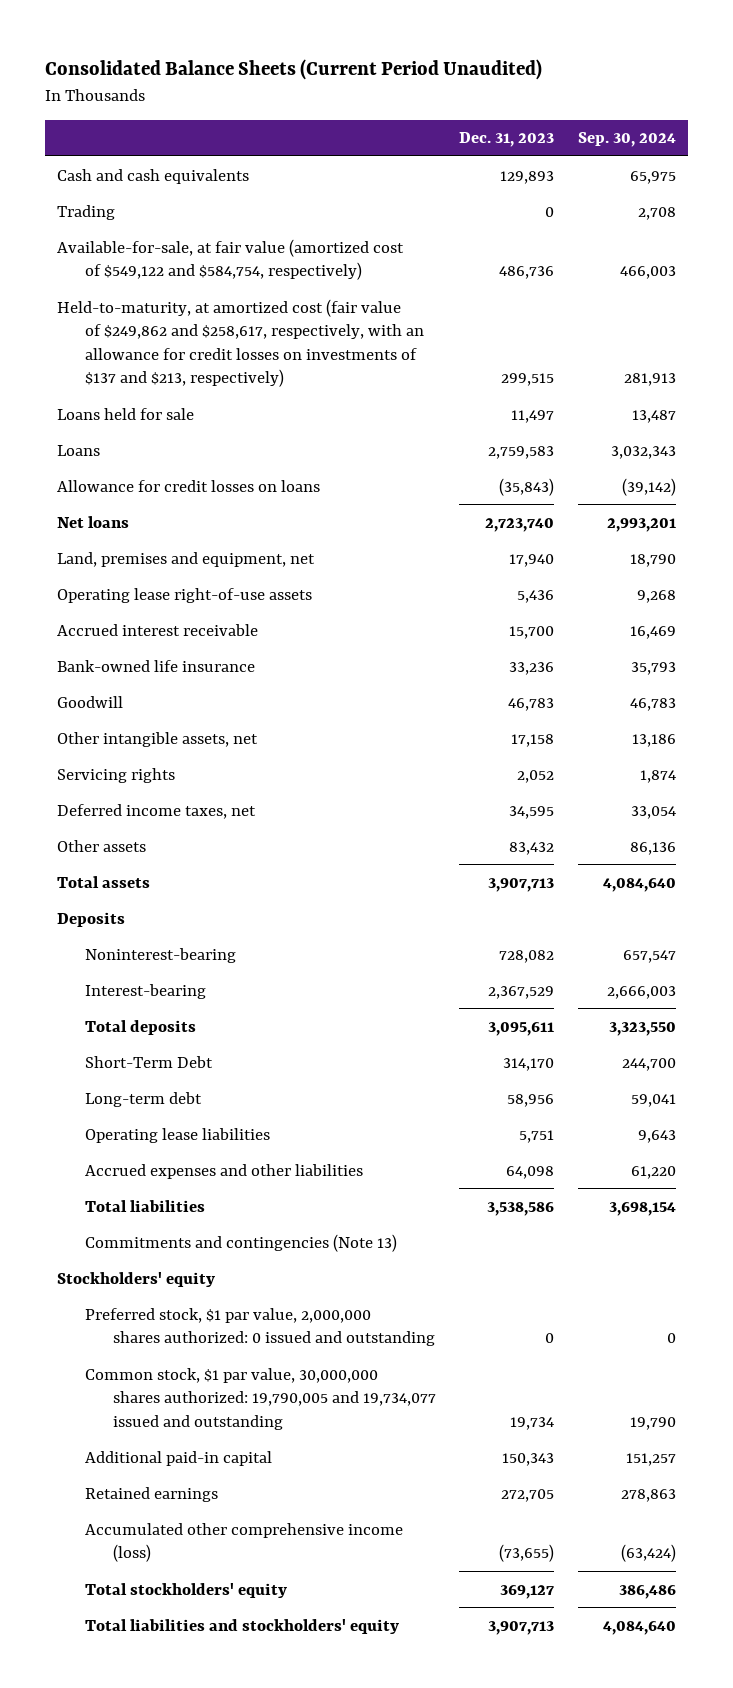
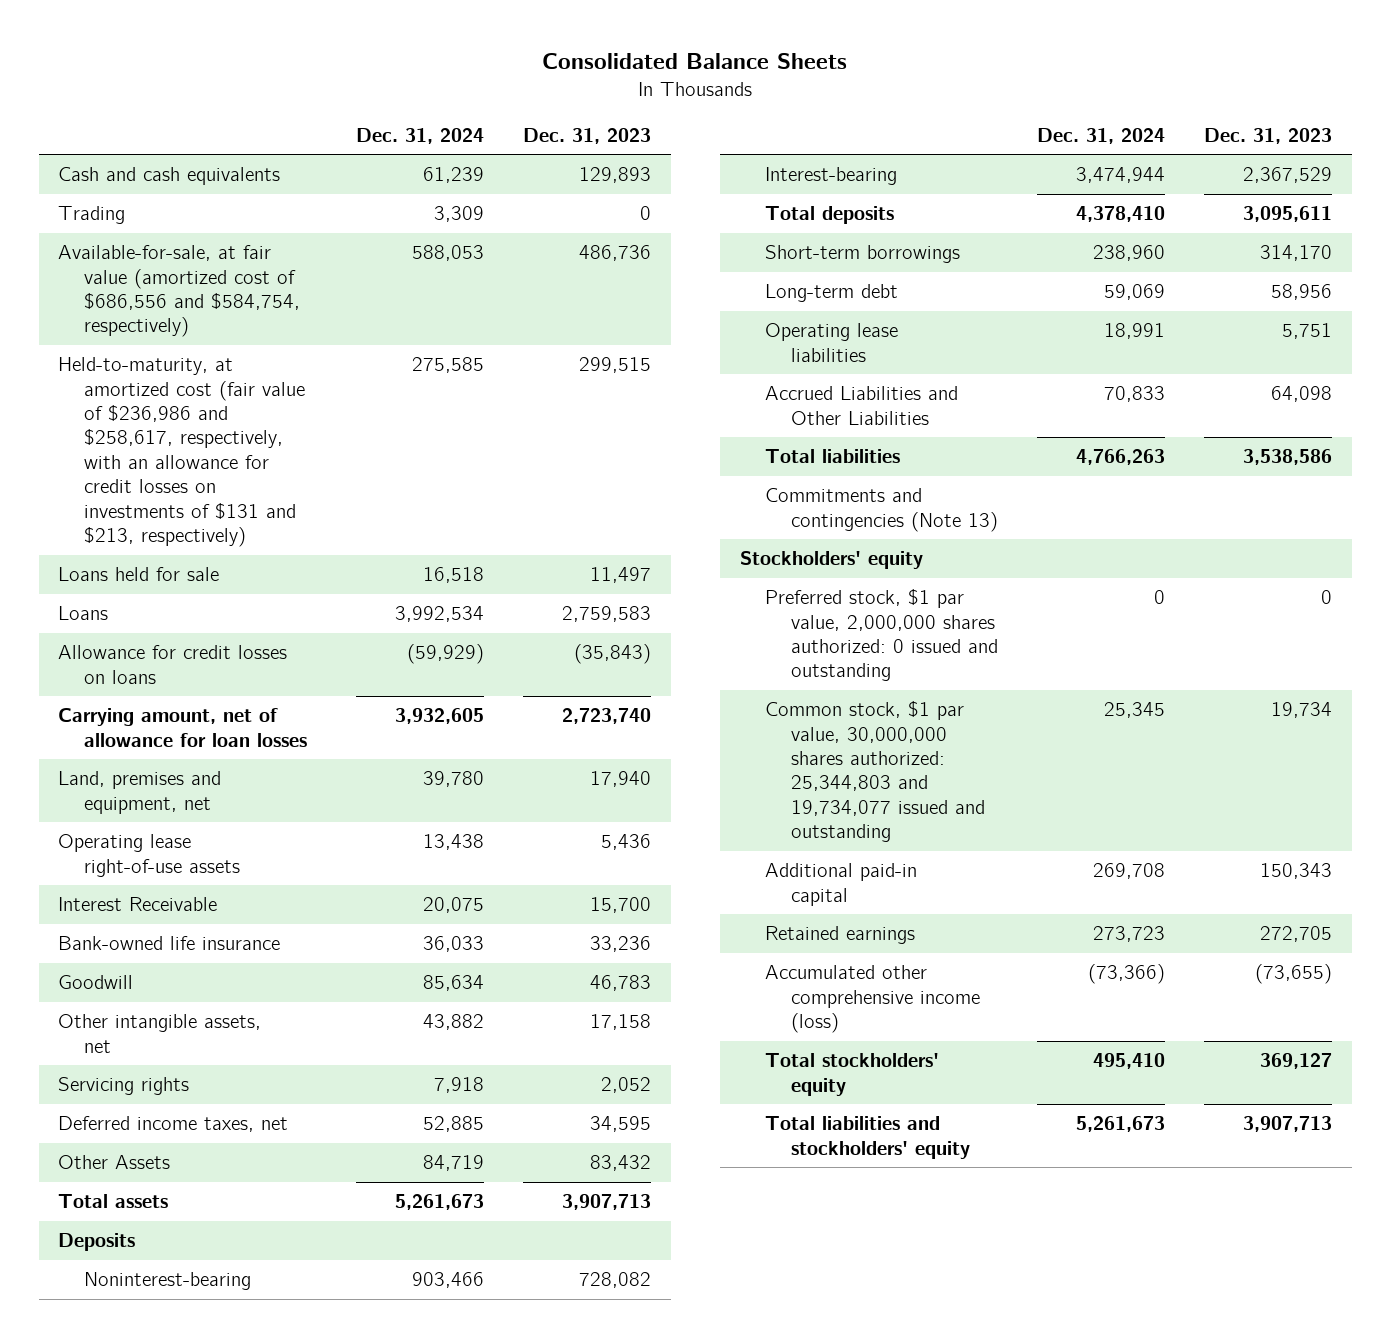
[45,58,543,80] Consolidated Balance Sheets (Current Period Unaudited) -> [542,53,848,70] Consolidated Balance Sheets
[577,132,676,148] Sep. 30, 2024 -> none
none -> [355,127,484,144] Dec. 31, 2024
[56,238,404,281] Available-for-sale, at fair value (amortized cost of $549,122 and $584,754, respectively) -> [58,245,300,338] Available-for-sale, at fair value (amortized cost of $686,556 and $584,754, respectively)
[56,298,424,388] Held-to-maturity, at amortized cost (fair value of $249,862 and $258,617, respectively, with an allowance for credit losses on investments of $137 and $213, respectively) -> [58,357,305,548] Held-to-maturity, at amortized cost (fair value of $236,986 and $258,617, respectively, with an allowance for credit losses on investments of $131 and $213, respectively)
[56,515,129,528] Net loans -> [58,708,307,747] Carrying amount, net of allowance for loan losses
[56,623,258,636] Accrued interest receivable -> [58,897,218,912] Interest Receivable
[56,839,146,852] Other assets -> [58,1155,171,1170] Other Assets
[84,1055,213,1068] Short-Term Debt -> [765,245,961,264] Short-term borrowings
[84,1163,363,1179] Accrued expenses and other liabilities -> [765,386,959,425] Accrued Liabilities and Other Liabilities
[84,1367,436,1430] Common stock, $1 par value, 30,000,000 shares authorized: 19,790,005 and 19,734,077 issued and outstanding -> [765,701,985,843] Common stock, $1 par value, 30,000,000 shares authorized: 25,344,803 and 19,734,077 issued and outstanding

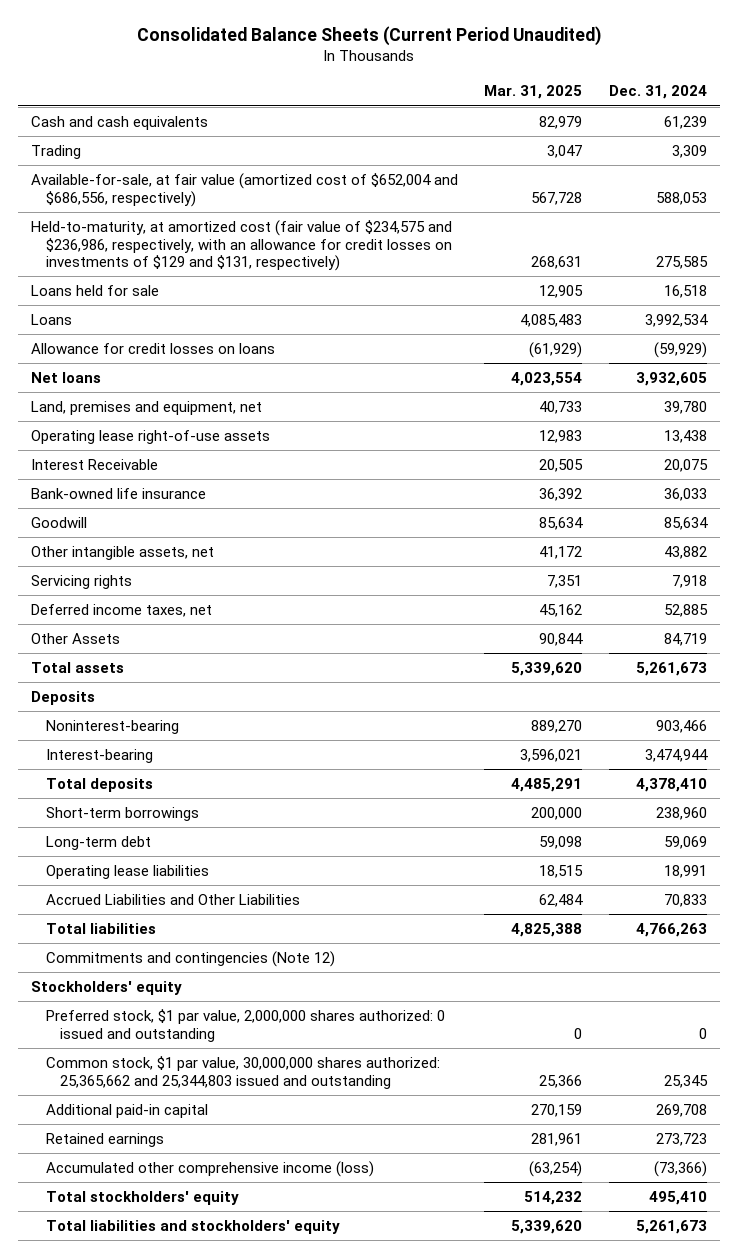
[542,53,848,70] Consolidated Balance Sheets -> [136,26,601,47] Consolidated Balance Sheets (Current Period Unaudited)
[523,127,652,144] Dec. 31, 2023 -> none
none -> [484,85,583,100] Mar. 31, 2025
[58,245,300,338] Available-for-sale, at fair value (amortized cost of $686,556 and $584,754, respectively) -> [30,172,458,207] Available-for-sale, at fair value (amortized cost of $652,004 and $686,556, respectively)
[58,357,305,548] Held-to-maturity, at amortized cost (fair value of $236,986 and $258,617, respectively, with an allowance for credit losses on investments of $131 and $213, respectively) -> [30,219,452,272] Held-to-maturity, at amortized cost (fair value of $234,575 and $236,986, respectively, with an allowance for credit losses on investments of $129 and $131, respectively)
[58,708,307,747] Carrying amount, net of allowance for loan losses -> [30,371,101,383] Net loans
[765,488,998,532] Commitments and contingencies (Note 13) -> [45,950,335,967] Commitments and contingencies (Note 12)
[765,701,985,843] Common stock, $1 par value, 30,000,000 shares authorized: 25,344,803 and 19,734,077 issued and outstanding -> [45,1055,440,1089] Common stock, $1 par value, 30,000,000 shares authorized: 25,365,662 and 25,344,803 issued and outstanding

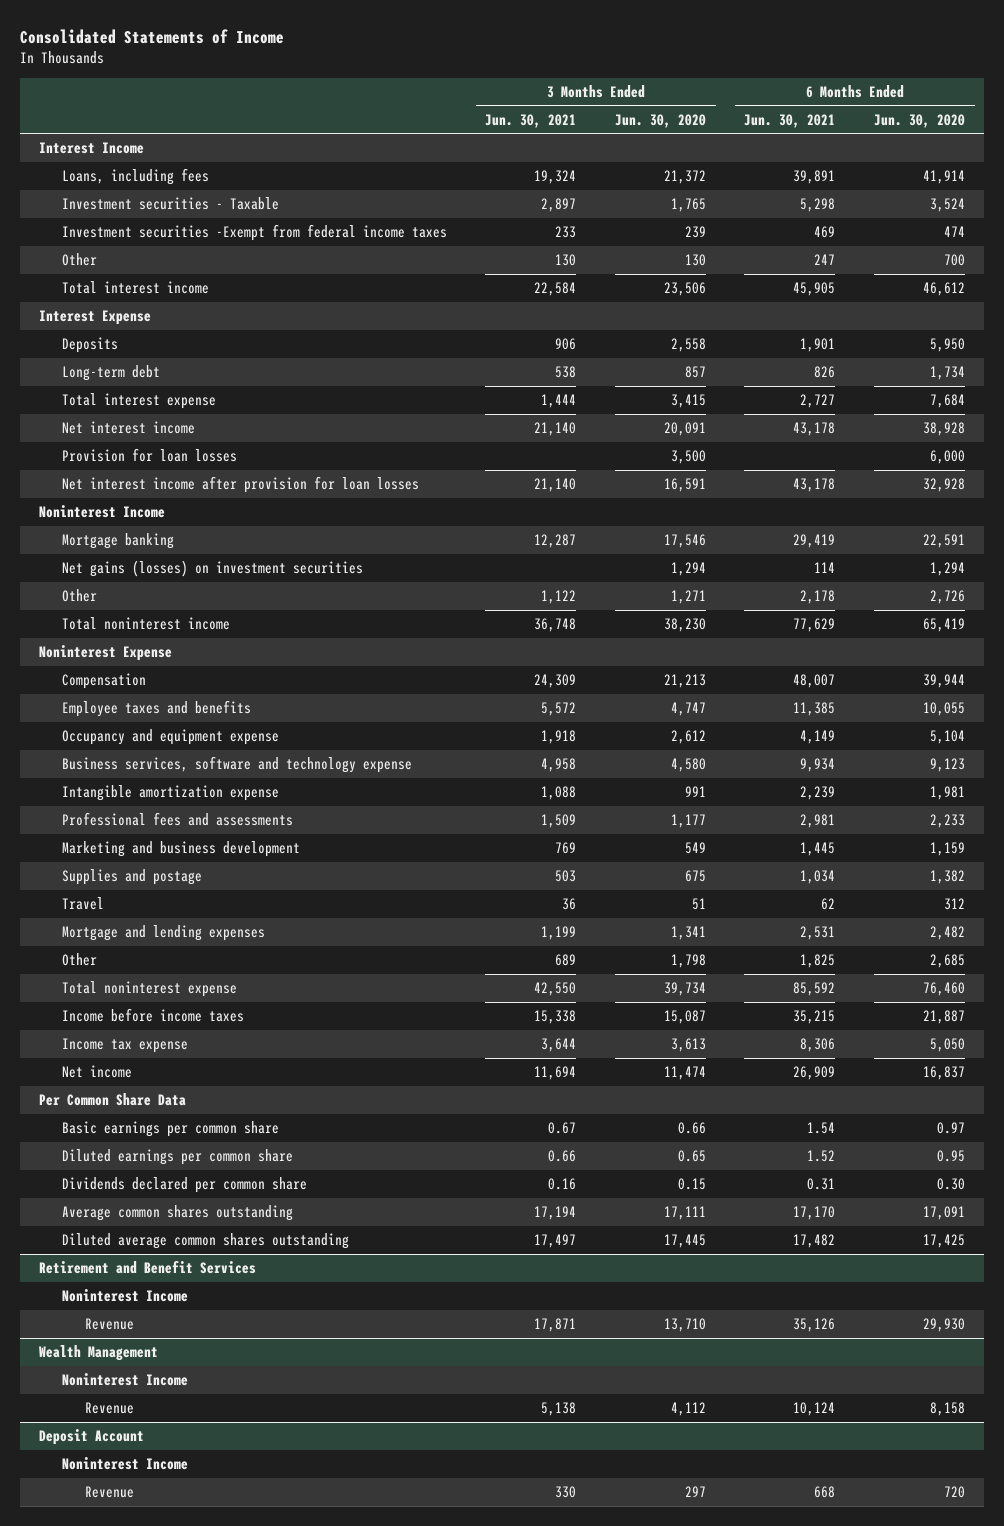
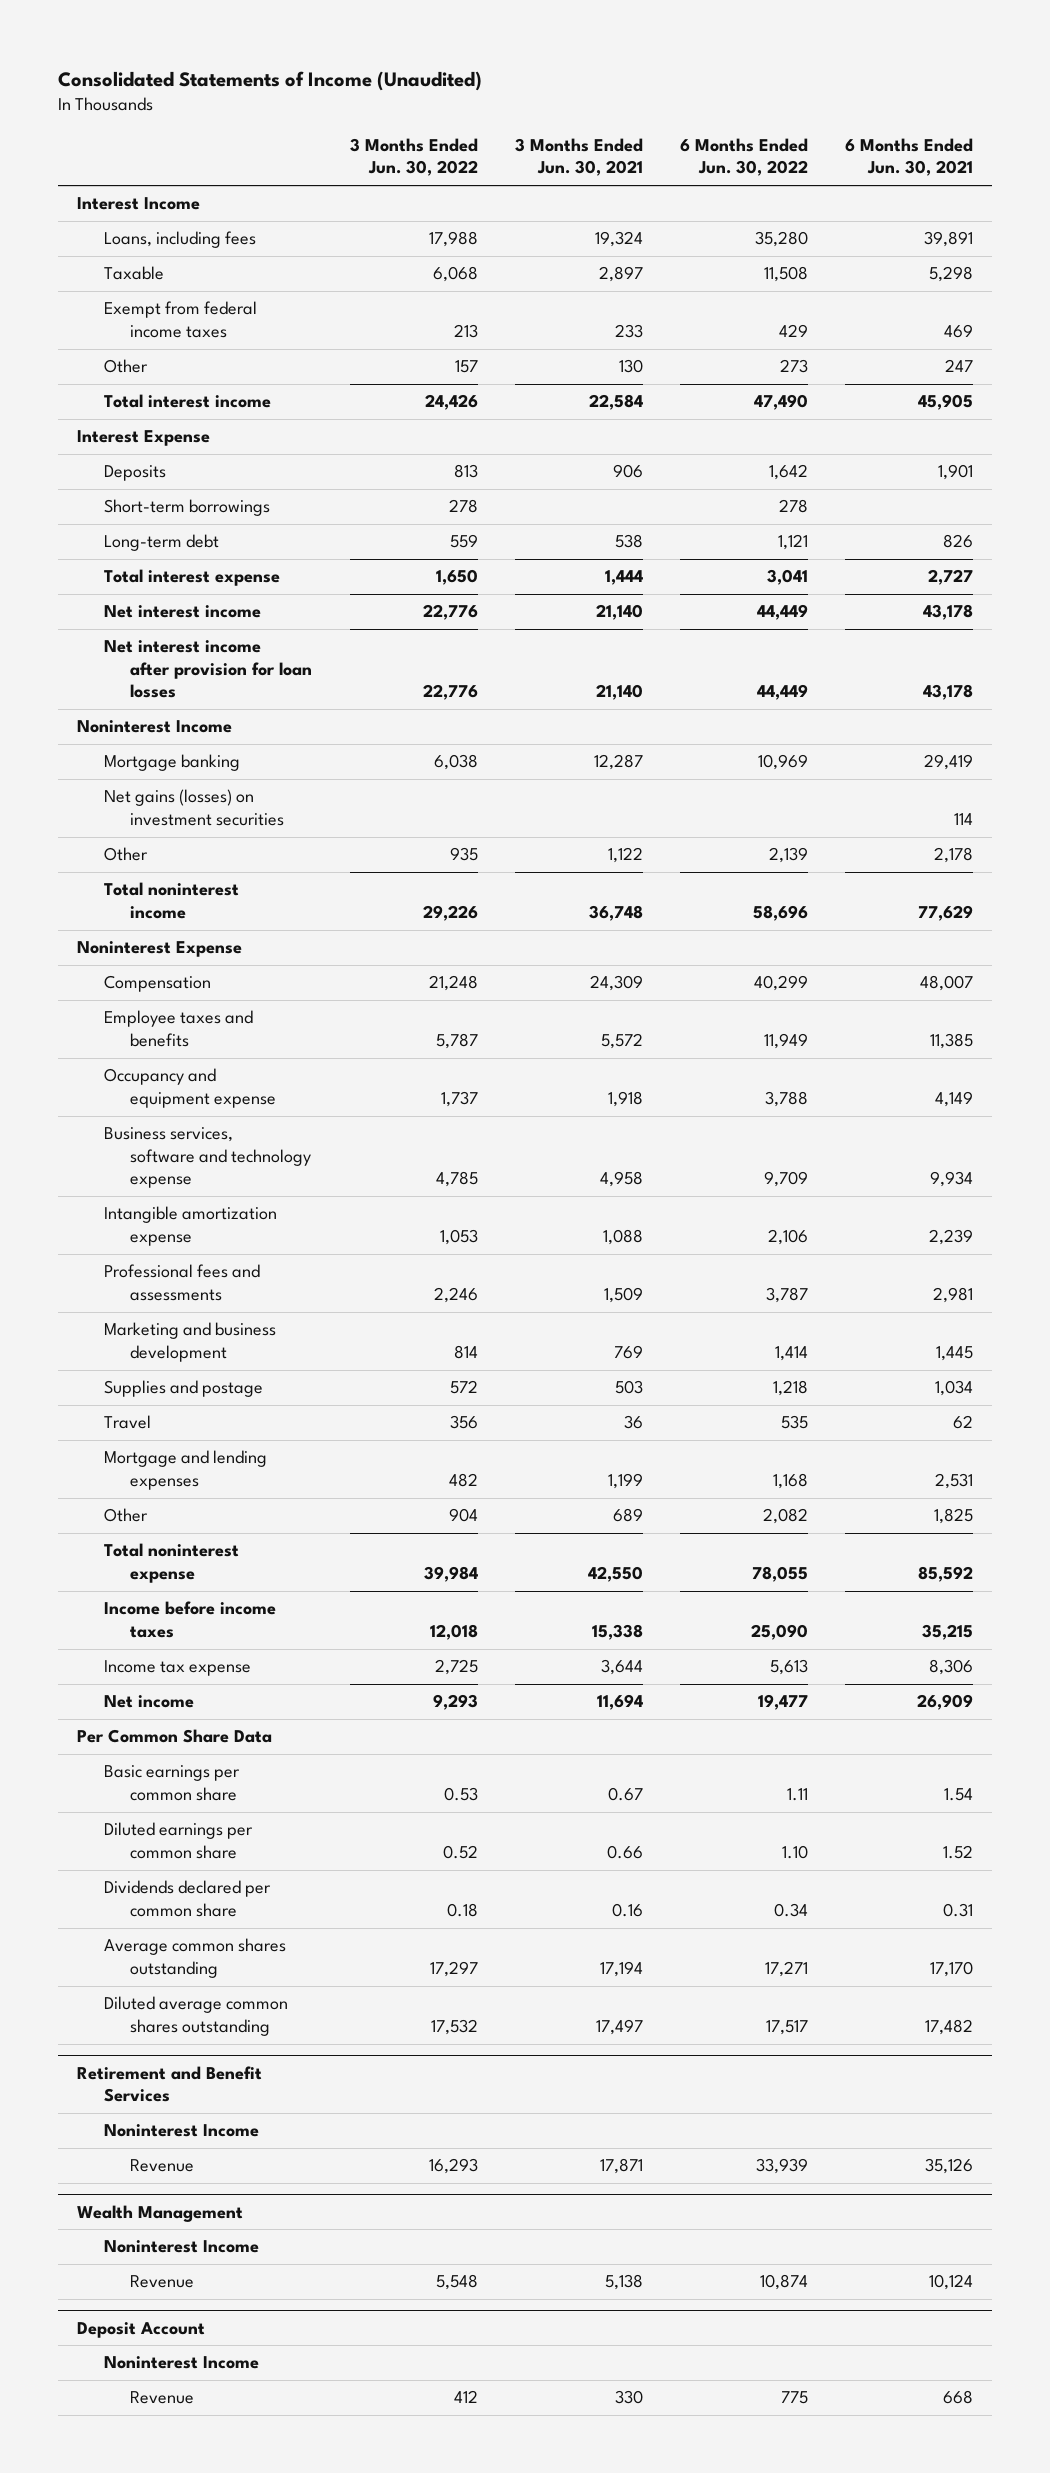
[19,28,284,44] Consolidated Statements of Income -> [58,70,483,91] Consolidated Statements of Income (Unaudited)
[614,113,706,128] Jun. 30, 2020 -> none
[873,113,965,128] Jun. 30, 2020 -> none
none -> [349,138,478,177] 3 Months Ended Jun. 30, 2022
none -> [680,138,809,177] 6 Months Ended Jun. 30, 2022
[61,197,279,211] Investment securities - Taxable -> [103,266,164,281] Taxable
[61,224,447,242] Investment securities -Exempt from federal income taxes -> [103,301,257,338] Exempt from federal income taxes
none -> [103,499,270,517] Short-term borrowings
[61,448,237,463] Provision for loan losses -> none

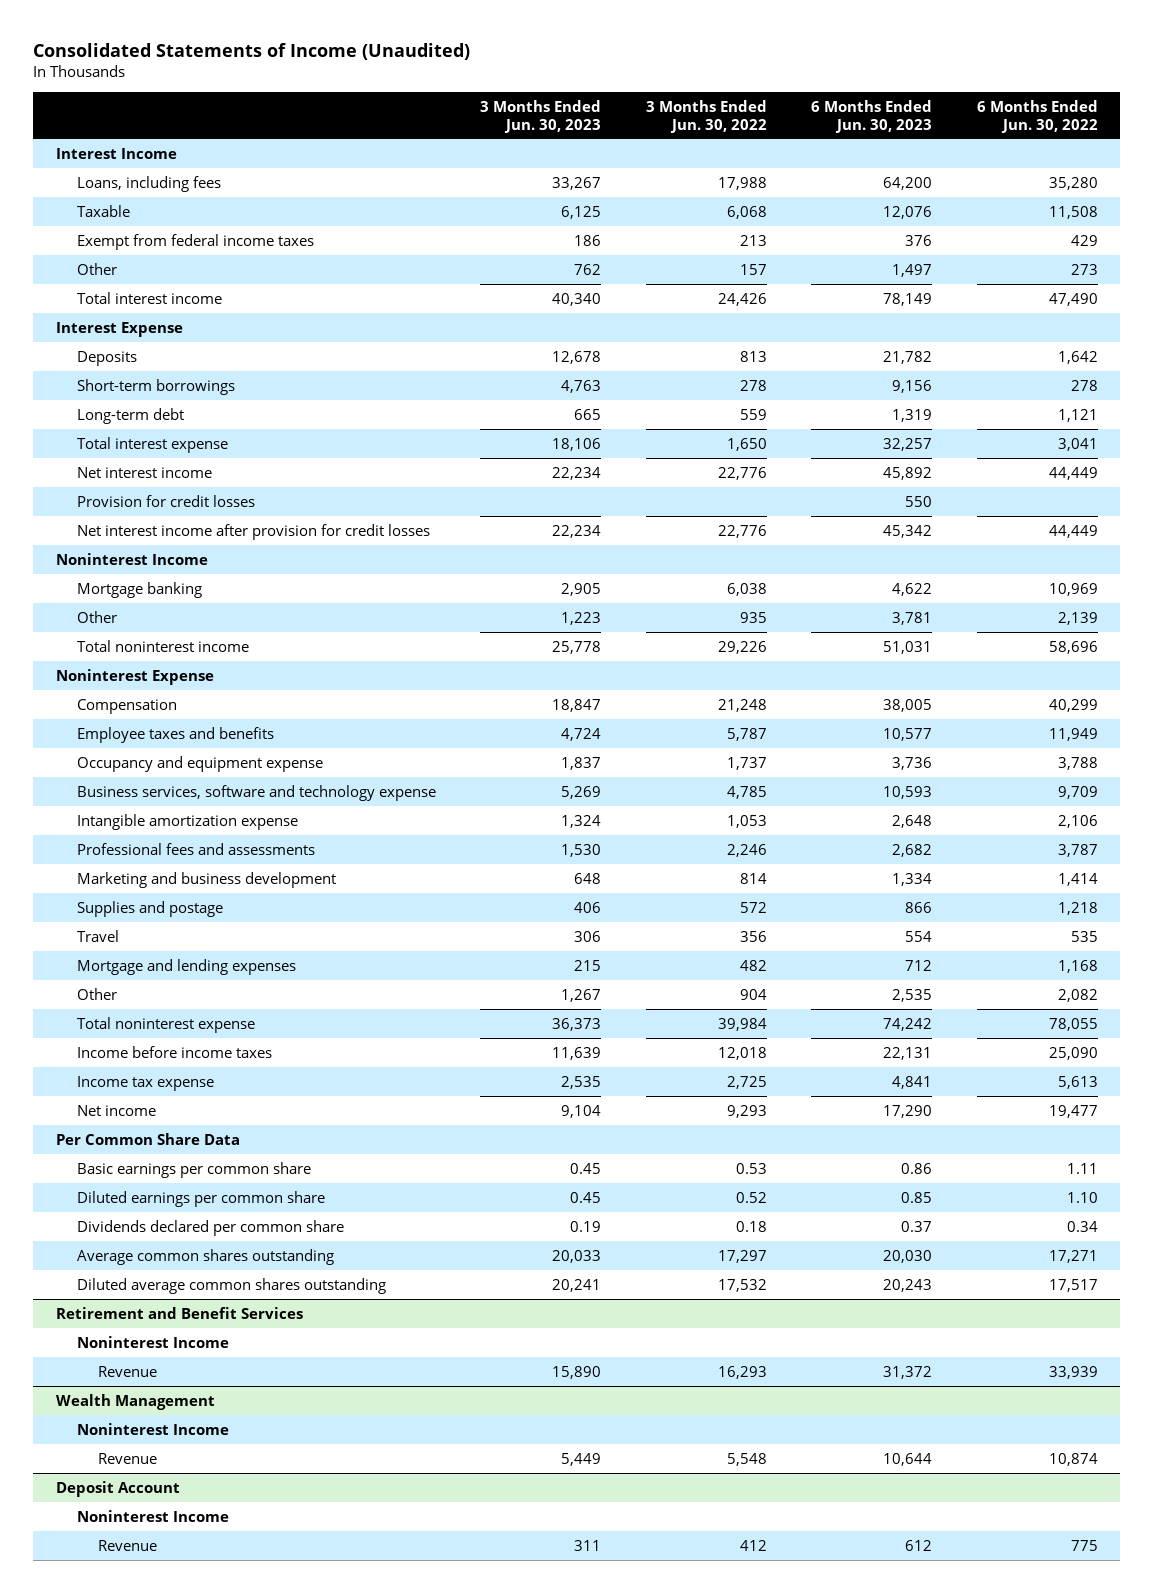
[514,138,643,177] 3 Months Ended Jun. 30, 2021 -> none
[845,138,974,177] 6 Months Ended Jun. 30, 2021 -> none
none -> [480,99,602,133] 3 Months Ended Jun. 30, 2023
none -> [811,99,933,133] 6 Months Ended Jun. 30, 2023
none -> [76,494,255,507] Provision for credit losses
[103,640,313,699] Net interest income after provision for loan losses -> [76,523,430,540] Net interest income after provision for credit losses
[103,789,285,826] Net gains (losses) on investment securities -> none

